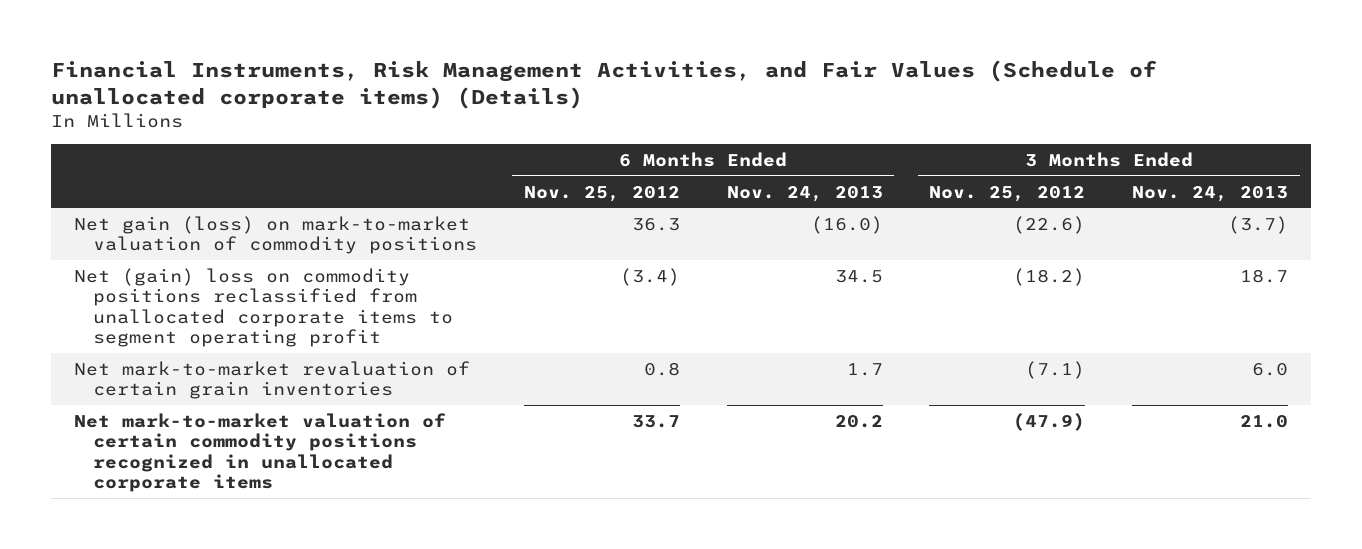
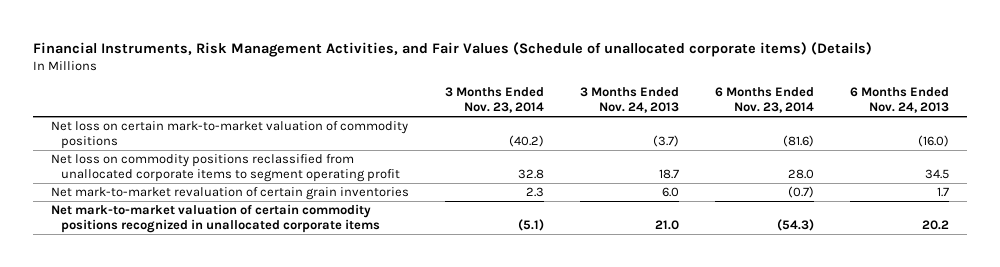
[524,185,681,202] Nov. 25, 2012 -> none
[929,185,1086,202] Nov. 25, 2012 -> none
none -> [445,87,545,114] 3 Months Ended Nov. 23, 2014
none -> [714,87,814,114] 6 Months Ended Nov. 23, 2014
[73,215,478,255] Net gain (loss) on mark-to-market valuation of commodity positions -> [51,121,409,149] Net loss on certain mark-to-market valuation of commodity positions
[73,267,454,348] Net (gain) loss on commodity positions reclassified from unallocated corporate items to segment operating profit -> [51,154,400,182] Net loss on commodity positions reclassified from unallocated corporate items to segment operating profit

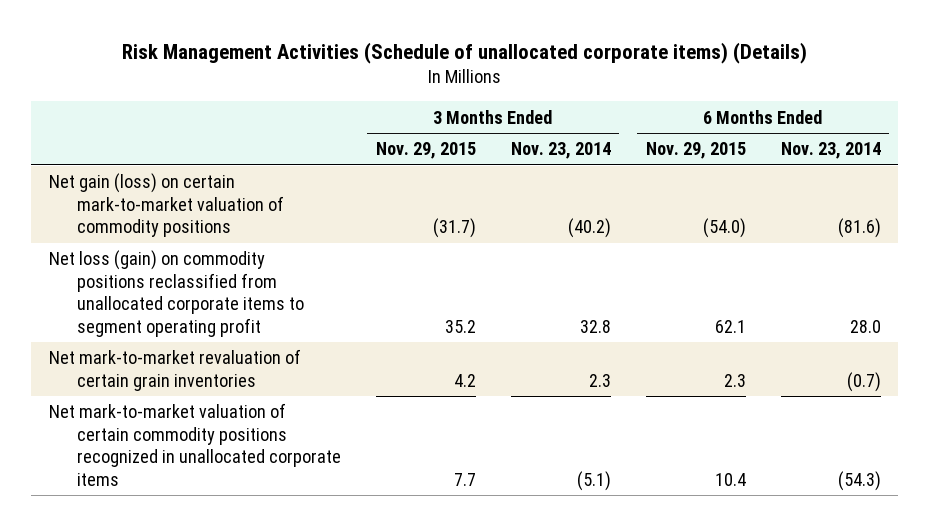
[33,42,873,58] Financial Instruments, Risk Management Activities, and Fair Values (Schedule of unallocated corporate items) (Details) -> [121,42,807,65] Risk Management Activities (Schedule of unallocated corporate items) (Details)
[579,87,679,114] 3 Months Ended Nov. 24, 2013 -> none
[849,87,949,114] 6 Months Ended Nov. 24, 2013 -> none
none -> [375,142,476,160] Nov. 29, 2015
none -> [645,142,746,160] Nov. 29, 2015
[51,121,409,149] Net loss on certain mark-to-market valuation of commodity positions -> [48,173,284,238] Net gain (loss) on certain mark-to-market valuation of commodity positions
[51,154,400,182] Net loss on commodity positions reclassified from unallocated corporate items to segment operating profit -> [48,250,304,337] Net loss (gain) on commodity positions reclassified from unallocated corporate items to segment operating profit

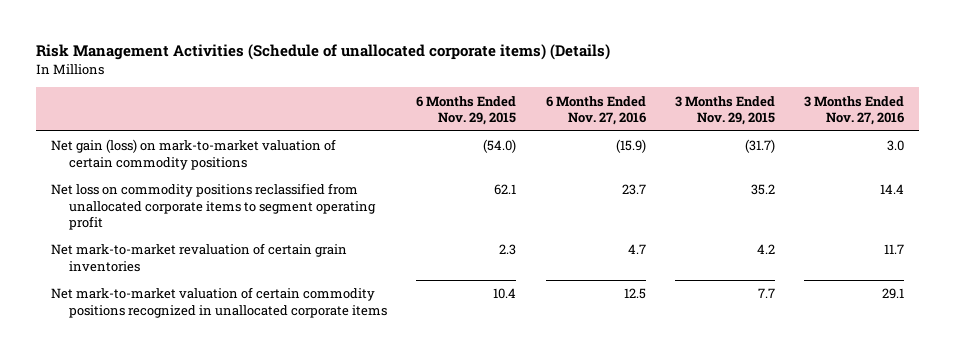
[510,142,611,160] Nov. 23, 2014 -> none
[780,142,881,160] Nov. 23, 2014 -> none
none -> [545,95,646,126] 6 Months Ended Nov. 27, 2016
none -> [804,95,905,126] 3 Months Ended Nov. 27, 2016
[48,173,284,238] Net gain (loss) on certain mark-to-market valuation of commodity positions -> [50,139,336,170] Net gain (loss) on mark-to-market valuation of certain commodity positions
[48,250,304,337] Net loss (gain) on commodity positions reclassified from unallocated corporate items to segment operating profit -> [50,183,376,231] Net loss on commodity positions reclassified from unallocated corporate items to segment operating profit

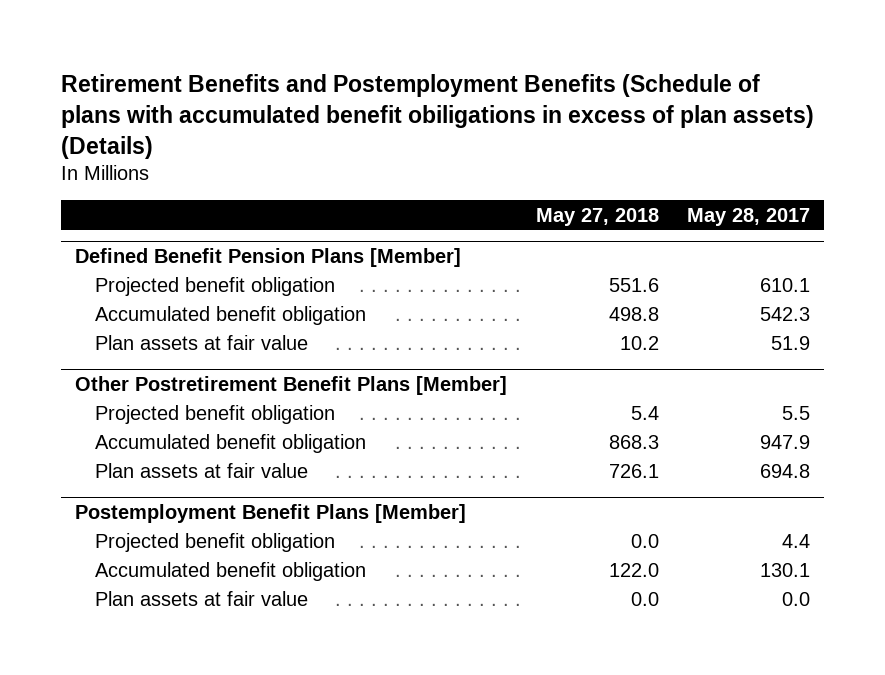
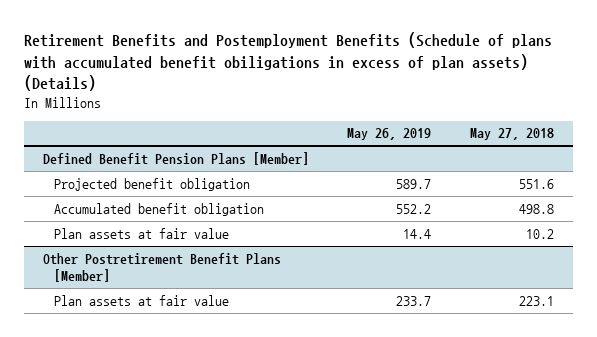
[686,207,810,226] May 28, 2017 -> none
none -> [347,128,432,141] May 26, 2019
[95,405,336,425] Projected benefit obligation -> none
[95,434,367,454] Accumulated benefit obligation -> none
[75,504,467,524] Postemployment Benefit Plans [Member] -> none
[95,533,336,553] Projected benefit obligation -> none
[95,562,367,582] Accumulated benefit obligation -> none
[95,591,309,607] Plan assets at fair value -> none
[608,464,659,479] 726.1 -> [518,295,554,306] 223.1

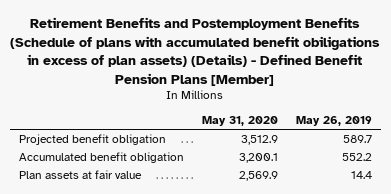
[23,32,552,92] Retirement Benefits and Postemployment Benefits (Schedule of plans with accumulated benefit obiligations in excess of plan assets) (Details) -> [10,17,381,86] Retirement Benefits and Postemployment Benefits (Schedule of plans with accumulated benefit obiligations in excess of plan assets) (Details) - Defined Benefit Pension Plans [Member]
[469,128,554,141] May 27, 2018 -> none
none -> [201,116,278,127] May 31, 2020
[42,151,309,165] Defined Benefit Pension Plans [Member] -> none
[42,252,281,283] Other Postretirement Benefit Plans [Member] -> none
[53,294,229,306] Plan assets at fair value -> none

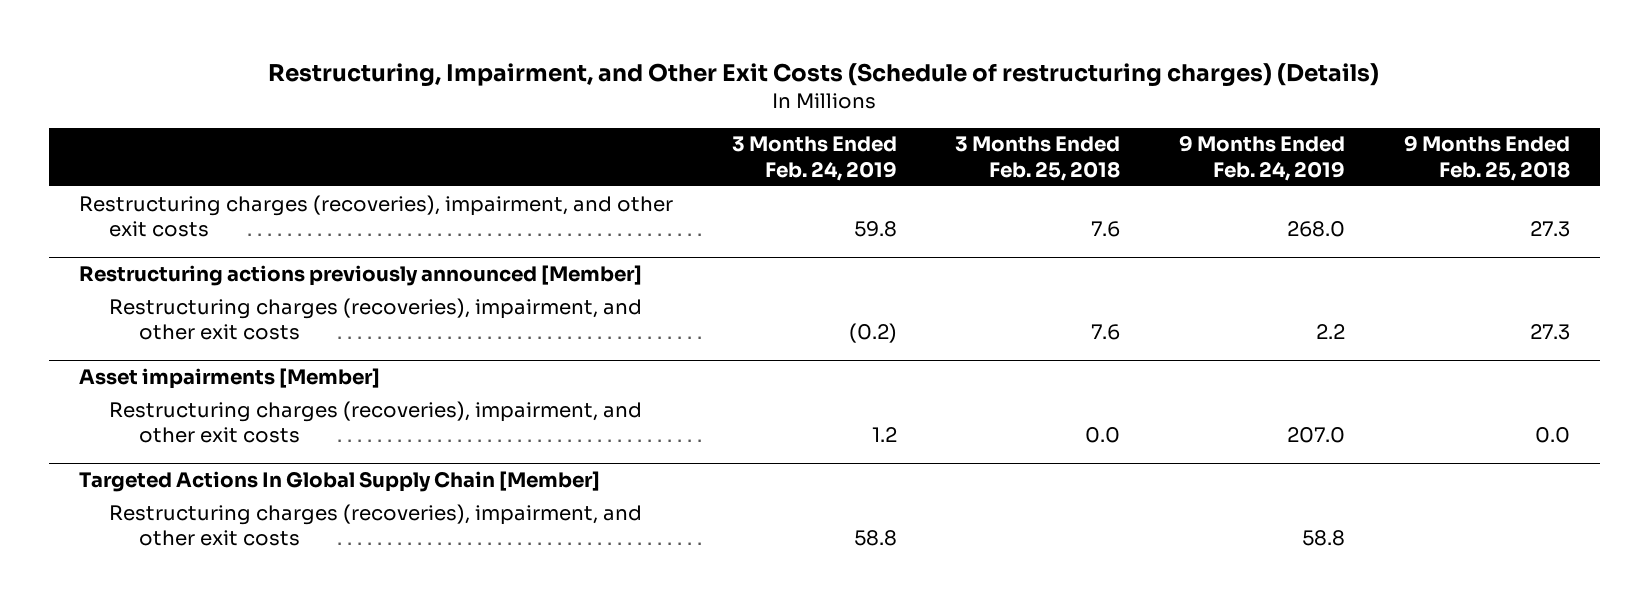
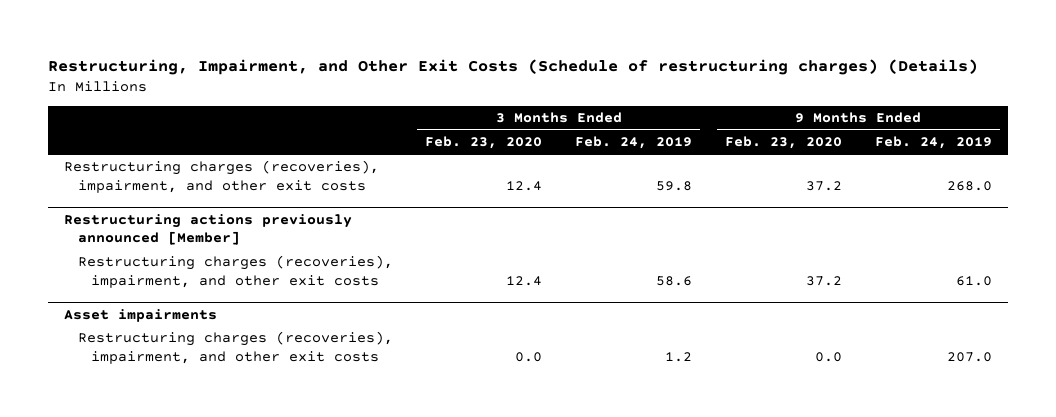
[955,136,1121,181] 3 Months Ended Feb. 25, 2018 -> none
[1404,135,1571,181] 9 Months Ended Feb. 25, 2018 -> none
none -> [425,136,543,150] Feb. 23, 2020
none -> [725,136,843,150] Feb. 23, 2020
[848,323,897,344] (0.2) -> [656,275,693,286] 58.6
[1316,324,1346,340] 2.2 -> [955,275,992,286] 61.0
[78,368,380,390] Asset impairments [Member] -> [64,308,218,322] Asset impairments
[78,471,600,493] Targeted Actions In Global Supply Chain [Member] -> none
[108,503,642,547] Restructuring charges (recoveries), impairment, and other exit costs -> none

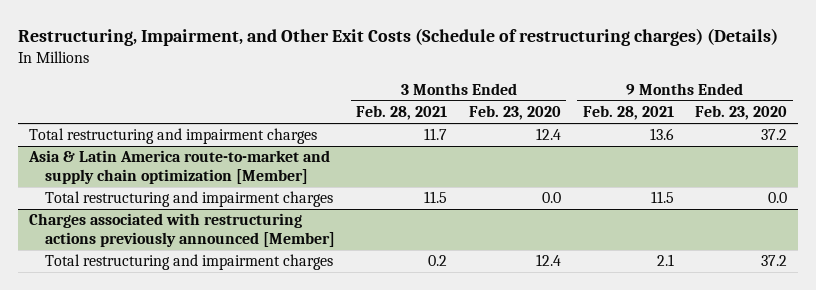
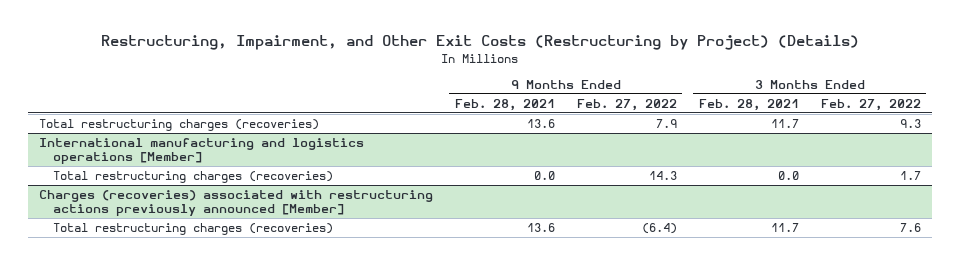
[18,28,779,47] Restructuring, Impairment, and Other Exit Costs (Schedule of restructuring charges) (Details) -> [100,35,859,51] Restructuring, Impairment, and Other Exit Costs (Restructuring by Project) (Details)
[468,105,561,121] Feb. 23, 2020 -> none
[695,105,788,121] Feb. 23, 2020 -> none
none -> [576,98,677,111] Feb. 27, 2022
none -> [820,98,921,111] Feb. 27, 2022
[27,150,330,184] Asia & Latin America route-to-market and supply chain optimization [Member] -> none
[28,128,317,145] Total restructuring and impairment charges -> [38,119,319,132] Total restructuring charges (recoveries)
none -> [38,138,364,165] International manufacturing and logistics operations [Member]
[44,191,333,208] Total restructuring and impairment charges -> [53,171,334,184] Total restructuring charges (recoveries)
[424,191,448,204] 11.5 -> [777,171,799,181] 0.0
[650,191,674,204] 11.5 -> [533,171,555,181] 0.0
[28,213,335,247] Charges associated with restructuring actions previously announced [Member] -> [38,190,433,217] Charges (recoveries) associated with restructuring actions previously announced [Member]
[44,254,333,271] Total restructuring and impairment charges -> [53,223,334,236] Total restructuring charges (recoveries)
[428,255,448,267] 0.2 -> [770,223,799,233] 11.7
[656,254,674,267] 2.1 -> [526,223,555,233] 13.6

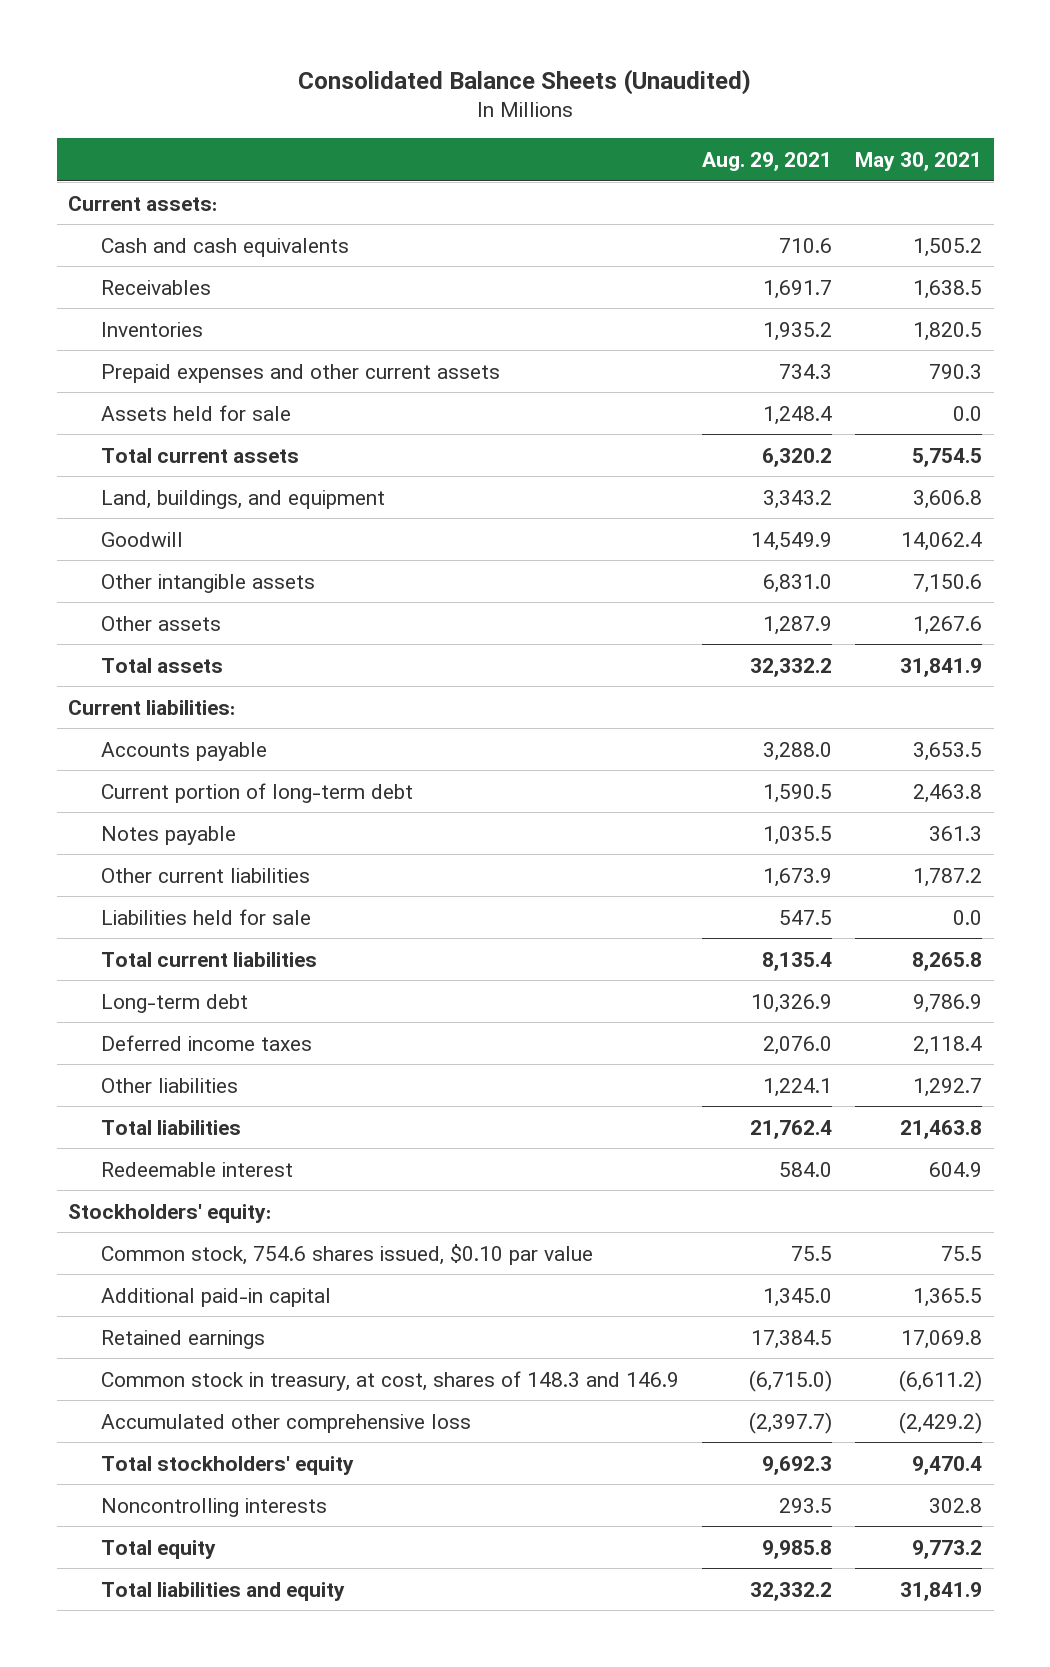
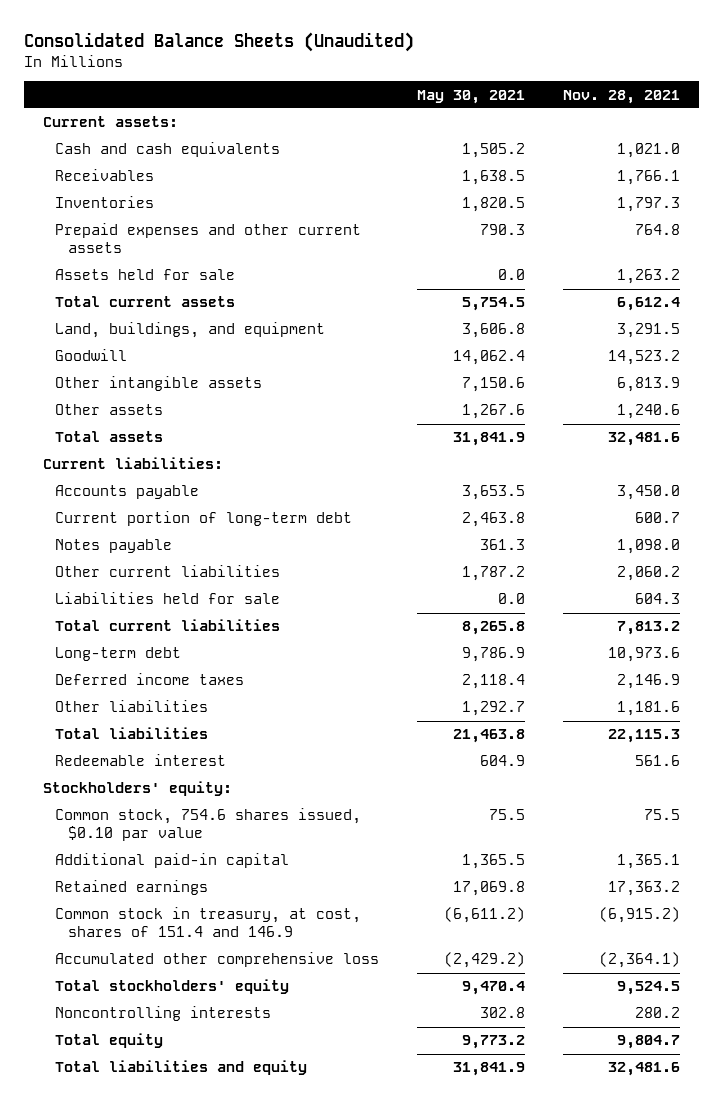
[701,152,832,172] Aug. 29, 2021 -> none
none -> [563,89,681,104] Nov. 28, 2021
[100,1370,679,1391] Common stock in treasury, at cost, shares of 148.3 and 146.9 -> [55,907,362,938] Common stock in treasury, at cost, shares of 151.4 and 146.9

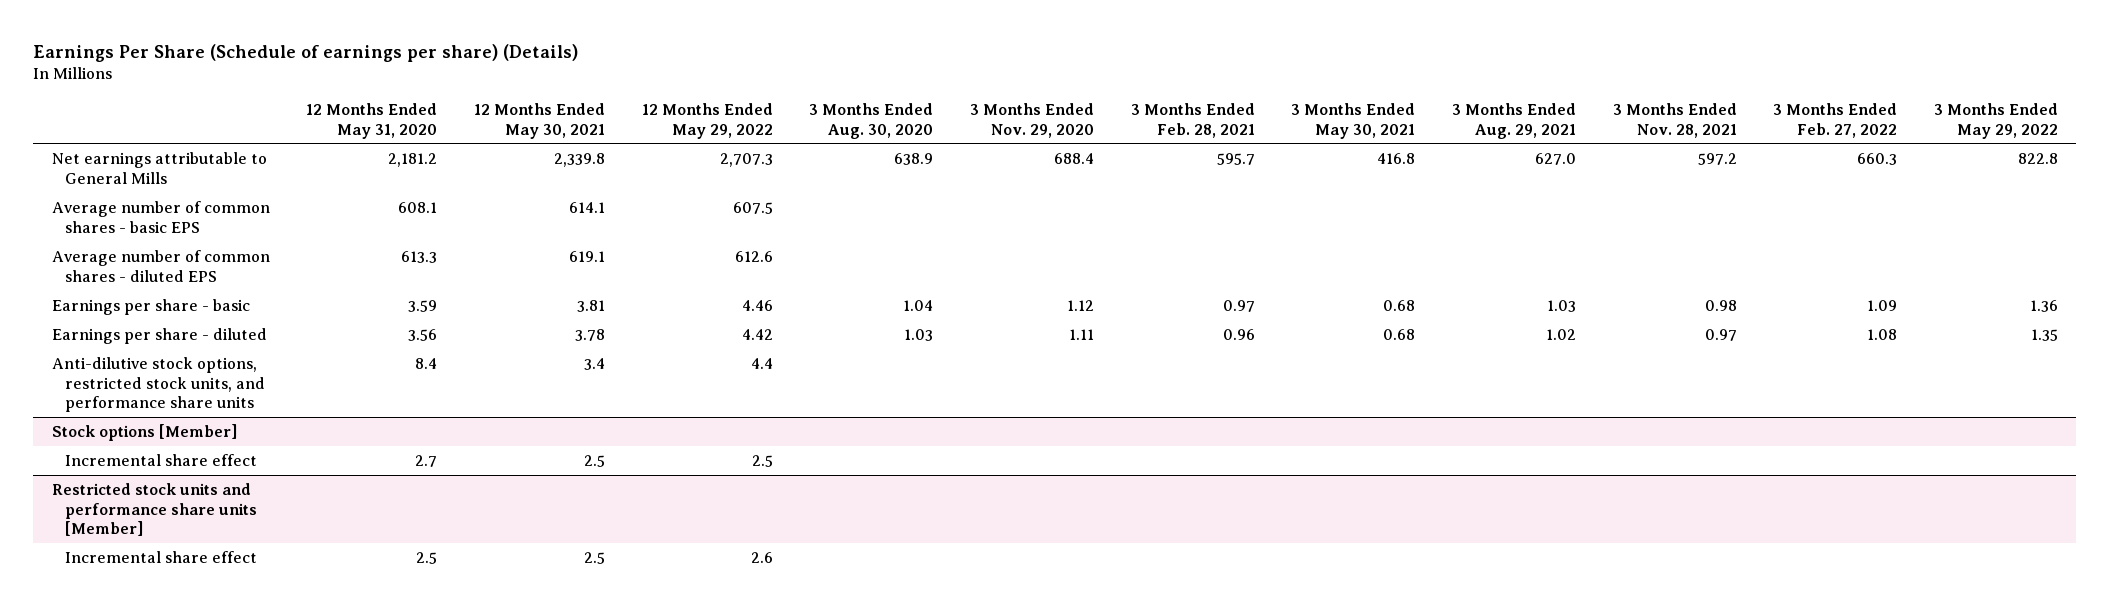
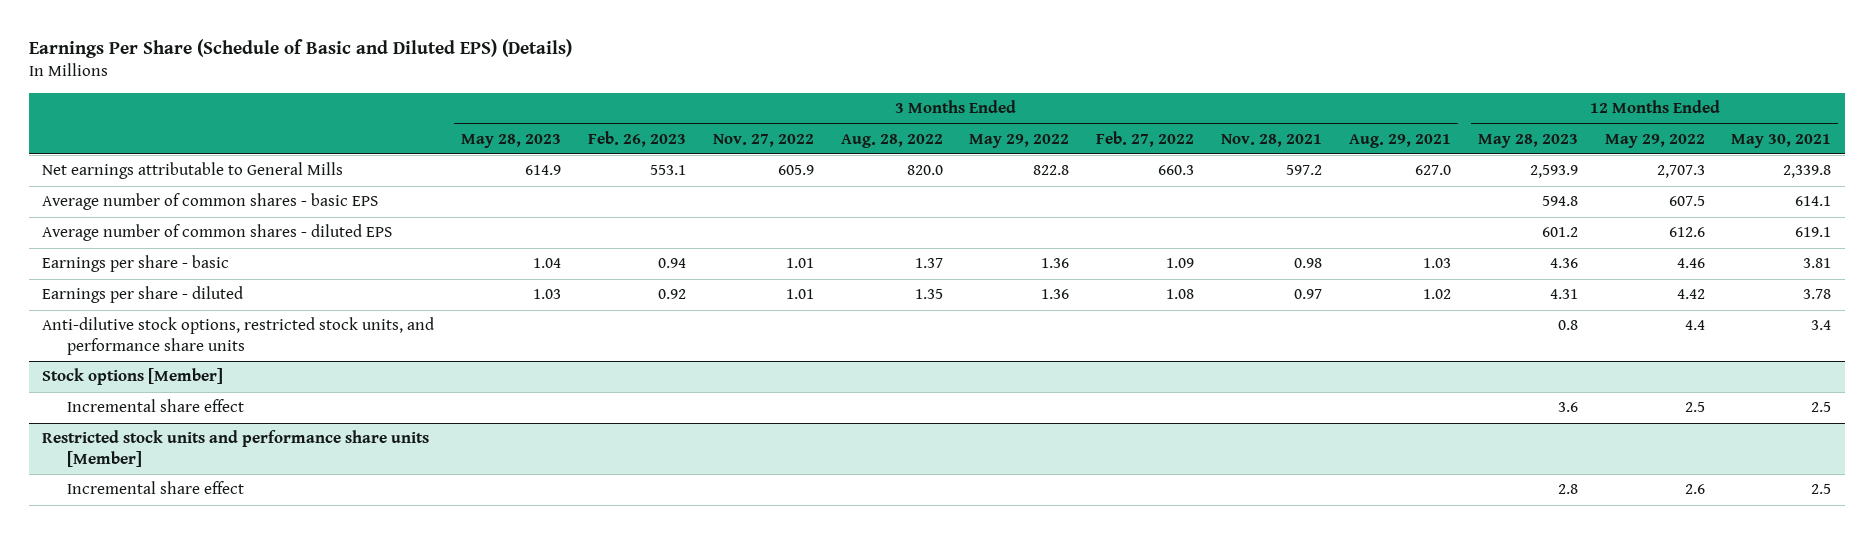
[33,43,579,62] Earnings Per Share (Schedule of earnings per share) (Details) -> [28,39,572,59] Earnings Per Share (Schedule of Basic and Diluted EPS) (Details)
[306,102,438,139] 12 Months Ended May 31, 2020 -> none
[809,102,934,139] 3 Months Ended Aug. 30, 2020 -> none
[969,102,1094,138] 3 Months Ended Nov. 29, 2020 -> none
[1130,102,1255,138] 3 Months Ended Feb. 28, 2021 -> none
[1291,102,1416,139] 3 Months Ended May 30, 2021 -> none
none -> [461,133,562,148] May 28, 2023
none -> [587,130,686,147] Feb. 26, 2023
none -> [712,133,814,147] Nov. 27, 2022
none -> [840,133,943,148] Aug. 28, 2022
none -> [1477,133,1578,148] May 28, 2023
[2031,328,2059,341] 1.35 -> [1041,289,1070,300] 1.36

